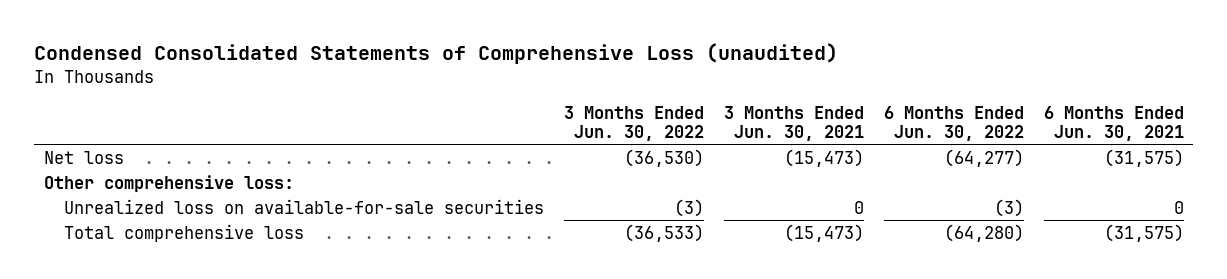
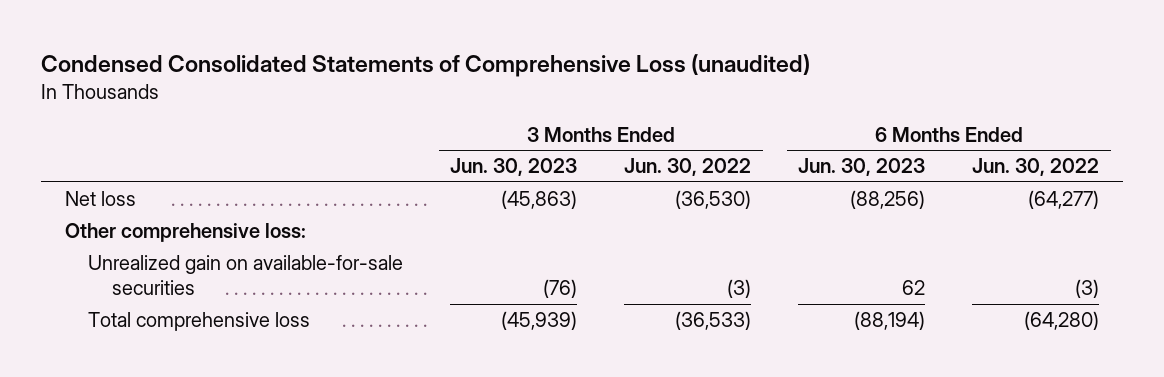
[723,105,864,142] 3 Months Ended Jun. 30, 2021 -> none
[1043,105,1184,142] 6 Months Ended Jun. 30, 2021 -> none
none -> [450,158,578,177] Jun. 30, 2023
none -> [798,158,926,177] Jun. 30, 2023
[64,198,545,214] Unrealized loss on available-for-sale securities -> [88,255,404,296] Unrealized gain on available-for-sale securities

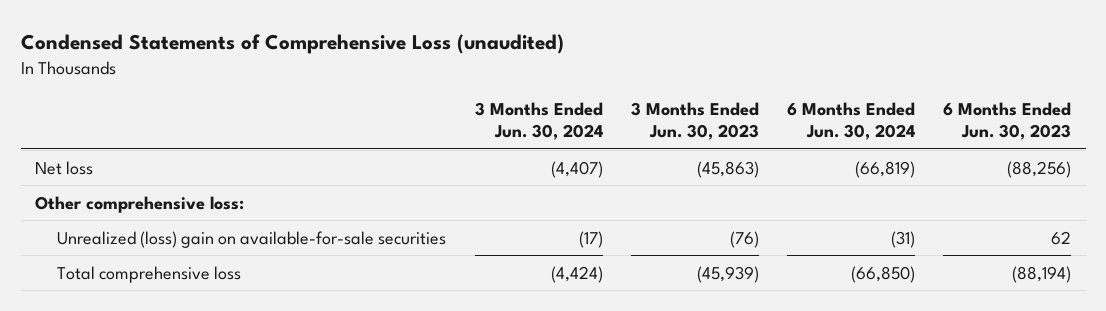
[41,53,811,77] Condensed Consolidated Statements of Comprehensive Loss (unaudited) -> [20,33,564,54] Condensed Statements of Comprehensive Loss (unaudited)
[624,158,752,177] Jun. 30, 2022 -> none
[972,158,1100,177] Jun. 30, 2022 -> none
none -> [474,102,603,141] 3 Months Ended Jun. 30, 2024
none -> [787,102,916,141] 6 Months Ended Jun. 30, 2024
[88,255,404,296] Unrealized gain on available-for-sale securities -> [57,230,447,248] Unrealized (loss) gain on available-for-sale securities

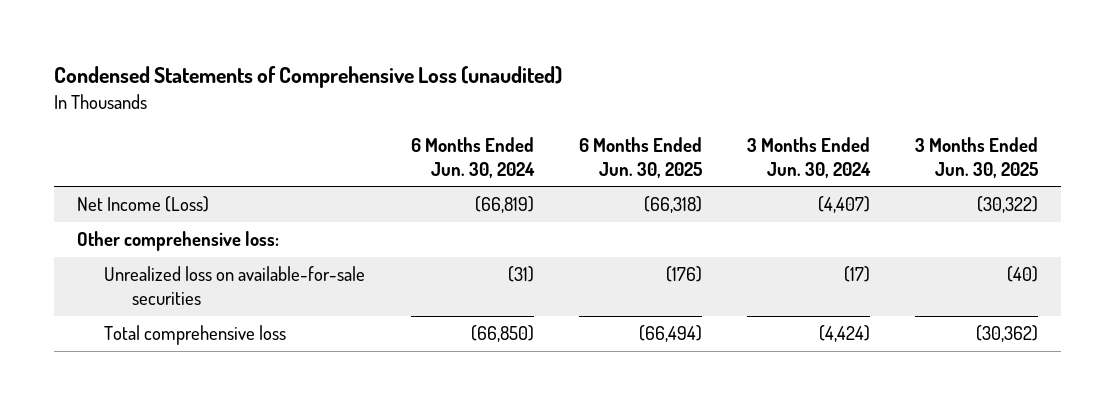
[630,102,759,141] 3 Months Ended Jun. 30, 2023 -> none
[943,102,1072,141] 6 Months Ended Jun. 30, 2023 -> none
none -> [578,136,702,178] 6 Months Ended Jun. 30, 2025
none -> [915,136,1039,178] 3 Months Ended Jun. 30, 2025
[34,160,93,175] Net loss -> [76,196,209,213] Net Income (Loss)
[57,230,447,248] Unrealized (loss) gain on available-for-sale securities -> [104,266,366,306] Unrealized loss on available-for-sale securities

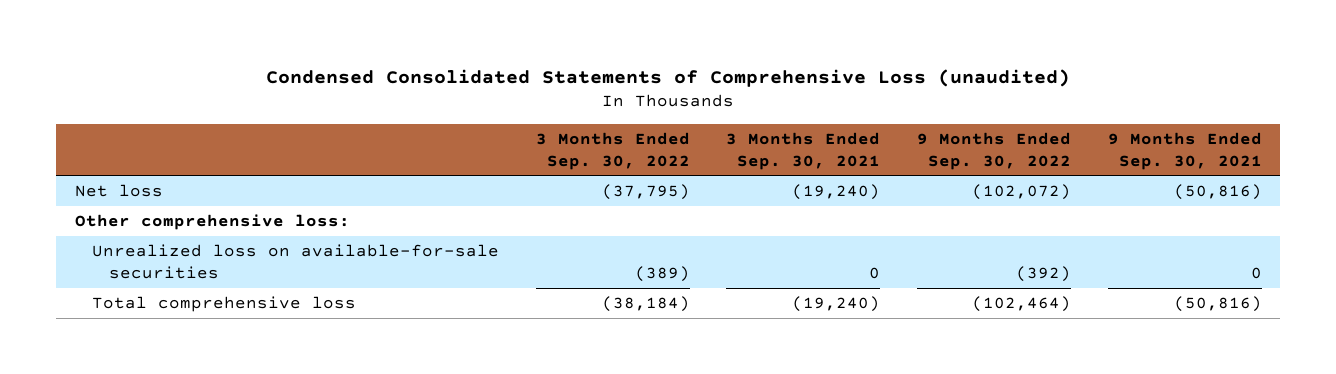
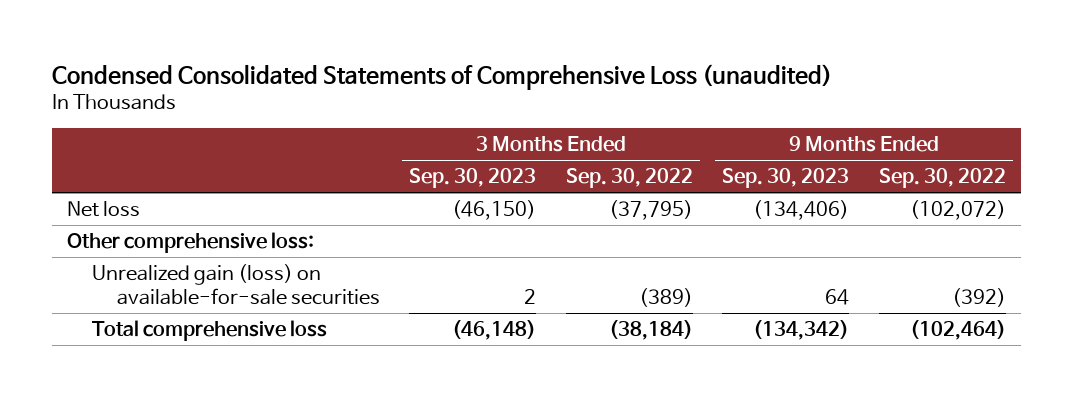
[726,131,881,170] 3 Months Ended Sep. 30, 2021 -> none
[1107,131,1262,170] 9 Months Ended Sep. 30, 2021 -> none
none -> [409,168,537,189] Sep. 30, 2023
none -> [722,168,850,189] Sep. 30, 2023
[91,244,499,280] Unrealized loss on available-for-sale securities -> [91,263,380,306] Unrealized gain (loss) on available-for-sale securities

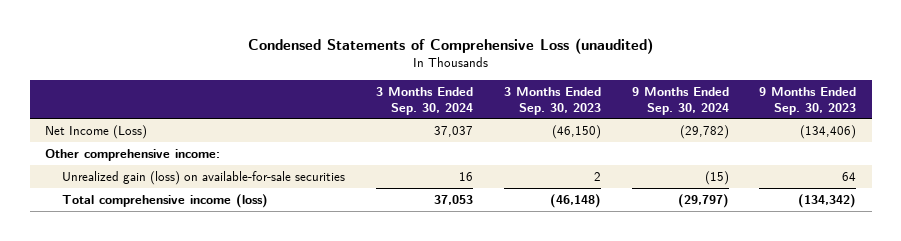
[52,63,833,90] Condensed Consolidated Statements of Comprehensive Loss (unaudited) -> [247,37,653,54] Condensed Statements of Comprehensive Loss (unaudited)
[565,168,693,189] Sep. 30, 2022 -> none
[878,168,1006,189] Sep. 30, 2022 -> none
none -> [375,86,473,115] 3 Months Ended Sep. 30, 2024
none -> [631,86,729,115] 9 Months Ended Sep. 30, 2024
[67,200,141,217] Net loss -> [45,124,148,139] Net Income (Loss)
[67,231,315,253] Other comprehensive loss: -> [45,148,221,161] Other comprehensive income:
[91,319,327,341] Total comprehensive loss -> [62,193,269,208] Total comprehensive income (loss)

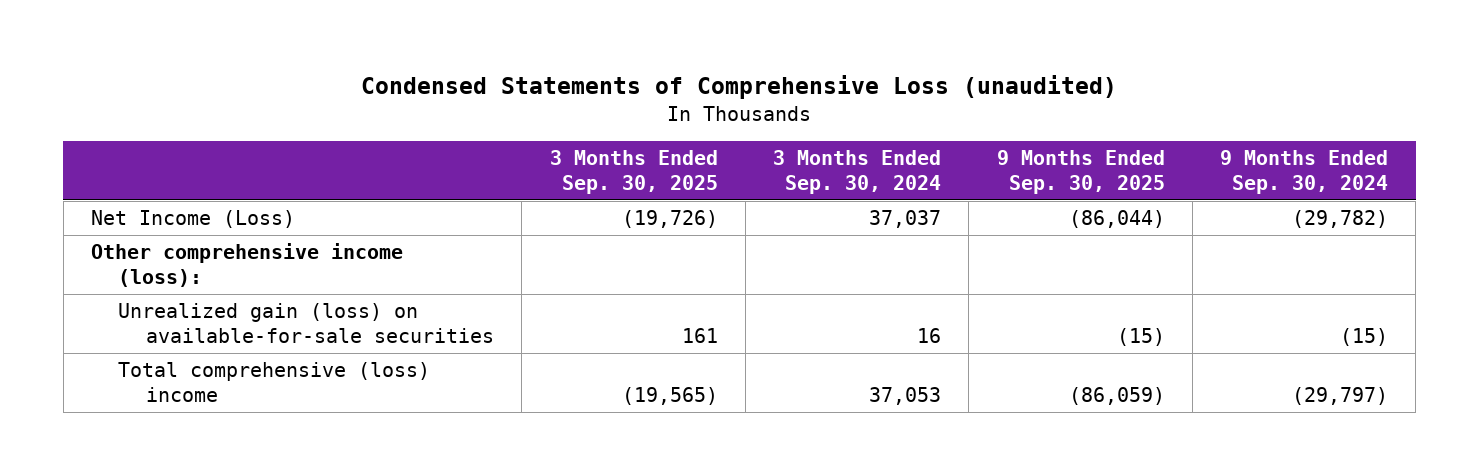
[503,86,601,115] 3 Months Ended Sep. 30, 2023 -> none
[759,86,857,115] 9 Months Ended Sep. 30, 2023 -> none
none -> [549,150,718,194] 3 Months Ended Sep. 30, 2025
none -> [996,150,1165,194] 9 Months Ended Sep. 30, 2025
[45,148,221,161] Other comprehensive income: -> [90,243,403,288] Other comprehensive income (loss):
[62,193,269,208] Total comprehensive income (loss) -> [118,362,431,403] Total comprehensive (loss) income

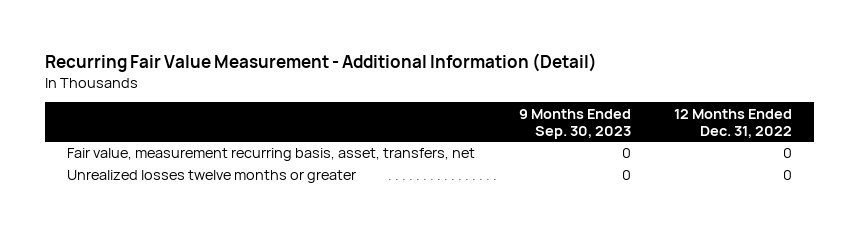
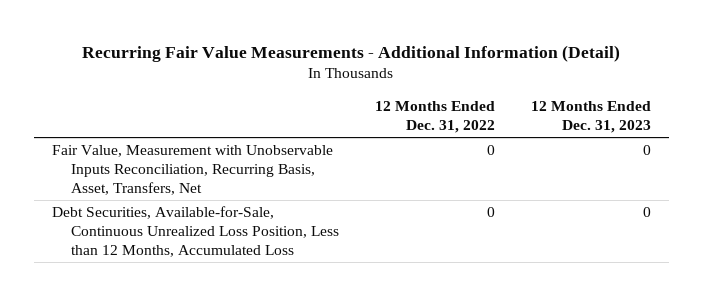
[45,53,598,73] Recurring Fair Value Measurement - Additional Information (Detail) -> [82,44,621,62] Recurring Fair Value Measurements - Additional Information (Detail)
[518,108,631,139] 9 Months Ended Sep. 30, 2023 -> none
none -> [530,101,651,133] 12 Months Ended Dec. 31, 2023
[67,148,476,162] Fair value, measurement recurring basis, asset, transfers, net -> [51,145,333,195] Fair Value, Measurement with Unobservable Inputs Reconciliation, Recurring Basis, Asset, Transfers, Net
[67,170,357,184] Unrealized losses twelve months or greater -> [51,206,339,257] Debt Securities, Available-for-Sale, Continuous Unrealized Loss Position, Less than 12 Months, Accumulated Loss

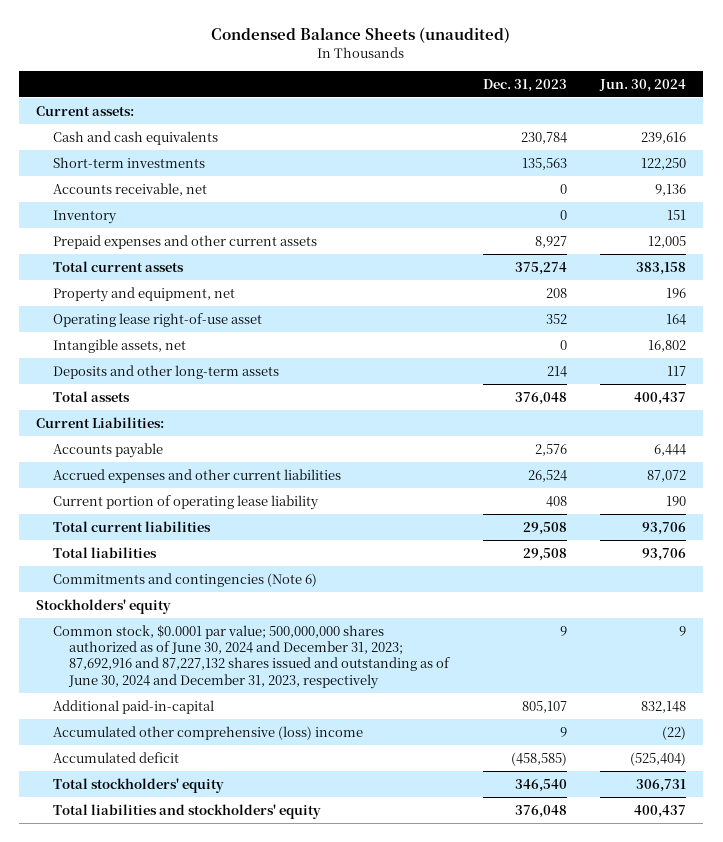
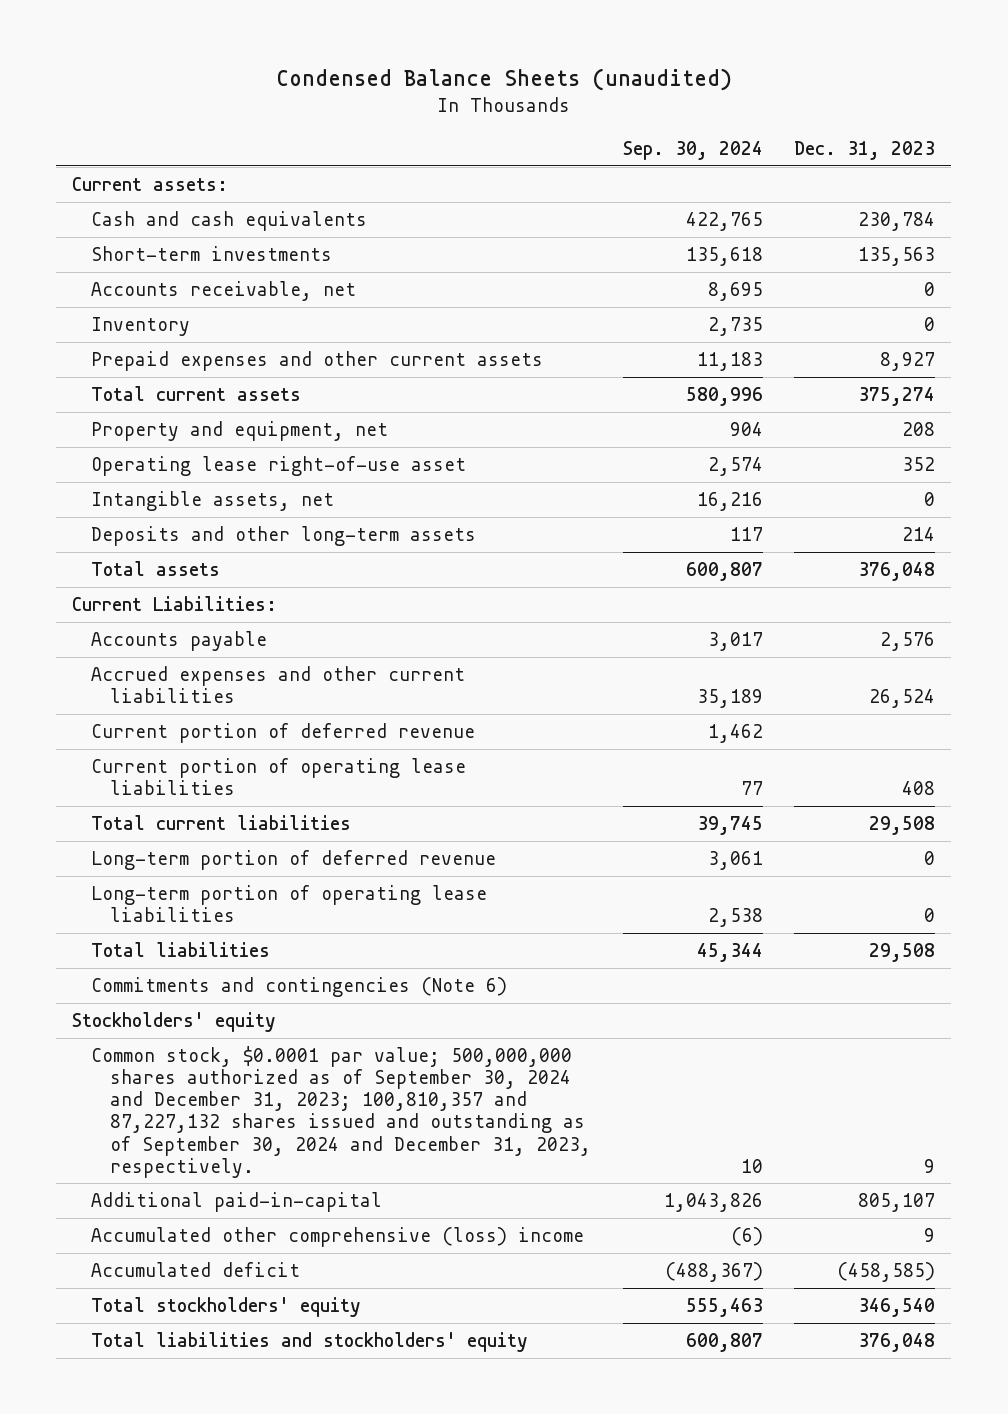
[599,78,687,92] Jun. 30, 2024 -> none
none -> [622,141,763,161] Sep. 30, 2024
none -> [90,722,475,743] Current portion of deferred revenue
[52,494,319,510] Current portion of operating lease liability -> [90,757,466,796] Current portion of operating lease liabilities
none -> [90,849,496,870] Long-term portion of deferred revenue
none -> [90,884,487,923] Long-term portion of operating lease liabilities
[52,624,450,689] Common stock, $0.0001 par value; 500,000,000 shares authorized as of June 30, 2024 and December 31, 2023; 87,692,916 and 87,227,132 shares issued and outstanding as of June 30, 2024 and December 31, 2023, respectively -> [90,1045,591,1178] Common stock, $0.0001 par value; 500,000,000 shares authorized as of September 30, 2024 and December 31, 2023; 100,810,357 and 87,227,132 shares issued and outstanding as of September 30, 2024 and December 31, 2023, respectively.

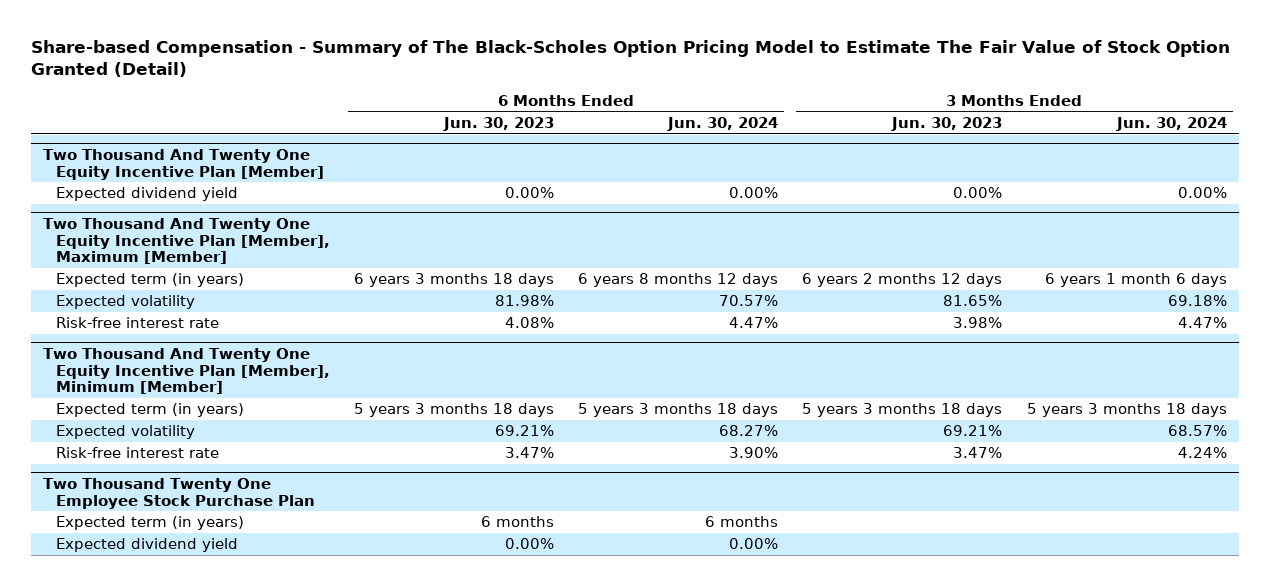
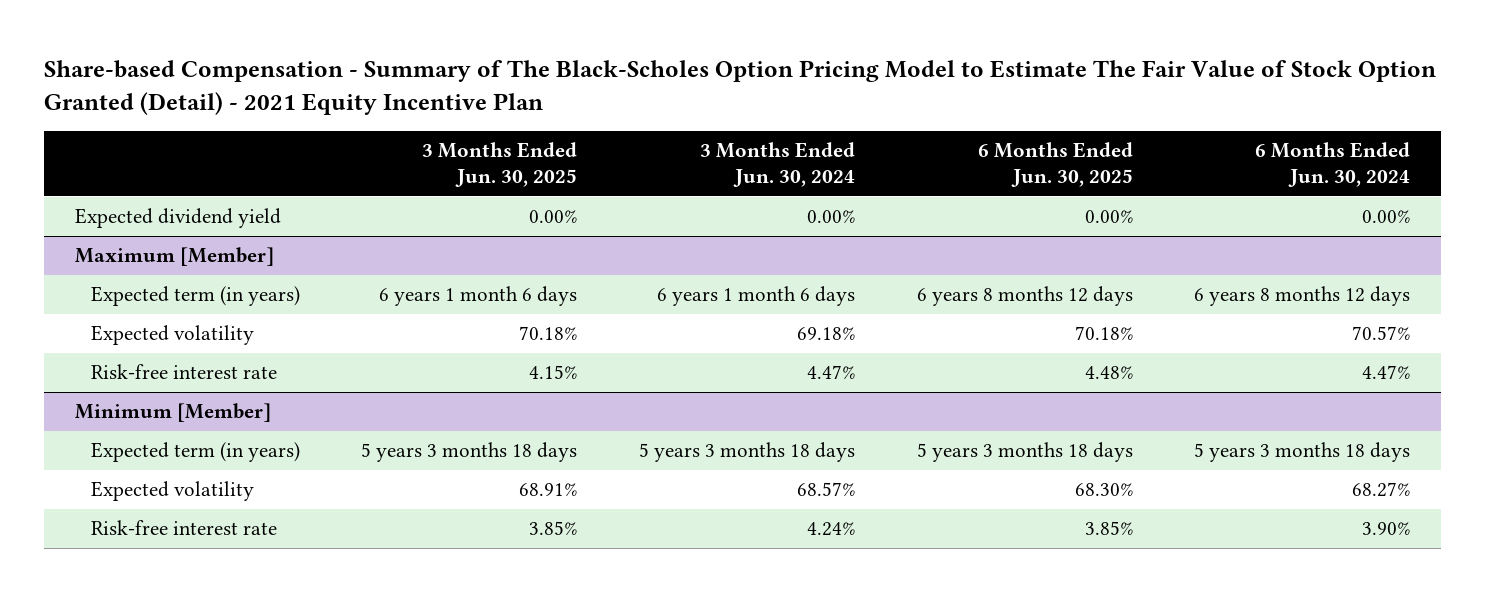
[31,40,1231,78] Share-based Compensation - Summary of The Black-Scholes Option Pricing Model to Estimate The Fair Value of Stock Option Granted (Detail) -> [43,59,1436,115] Share-based Compensation - Summary of The Black-Scholes Option Pricing Model to Estimate The Fair Value of Stock Option Granted (Detail) - 2021 Equity Incentive Plan
[442,116,554,131] Jun. 30, 2023 -> none
[891,116,1003,131] Jun. 30, 2023 -> none
none -> [422,141,578,188] 3 Months Ended Jun. 30, 2025
none -> [977,141,1133,188] 6 Months Ended Jun. 30, 2025
[43,148,324,180] Two Thousand And Twenty One Equity Incentive Plan [Member] -> none
[43,217,330,265] Two Thousand And Twenty One Equity Incentive Plan [Member], Maximum [Member] -> none
none -> [74,247,274,267] Maximum [Member]
[43,347,330,395] Two Thousand And Twenty One Equity Incentive Plan [Member], Minimum [Member] -> none
none -> [74,403,271,423] Minimum [Member]
[43,477,315,509] Two Thousand Twenty One Employee Stock Purchase Plan -> none
[55,516,244,531] Expected term (in years) -> none
[55,538,238,553] Expected dividend yield -> none

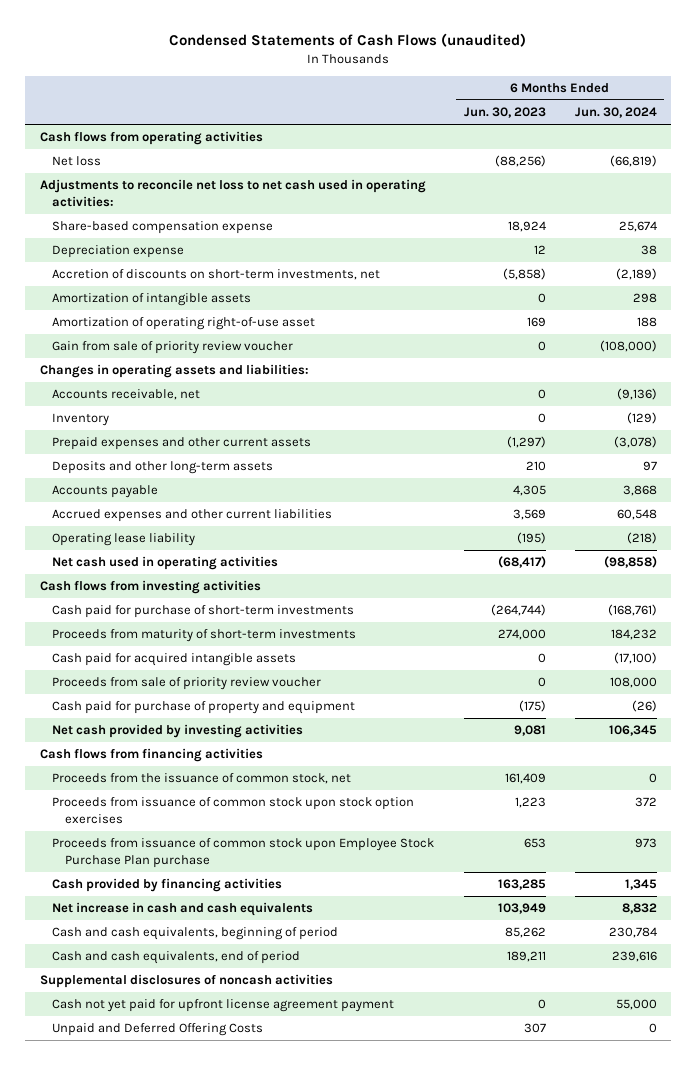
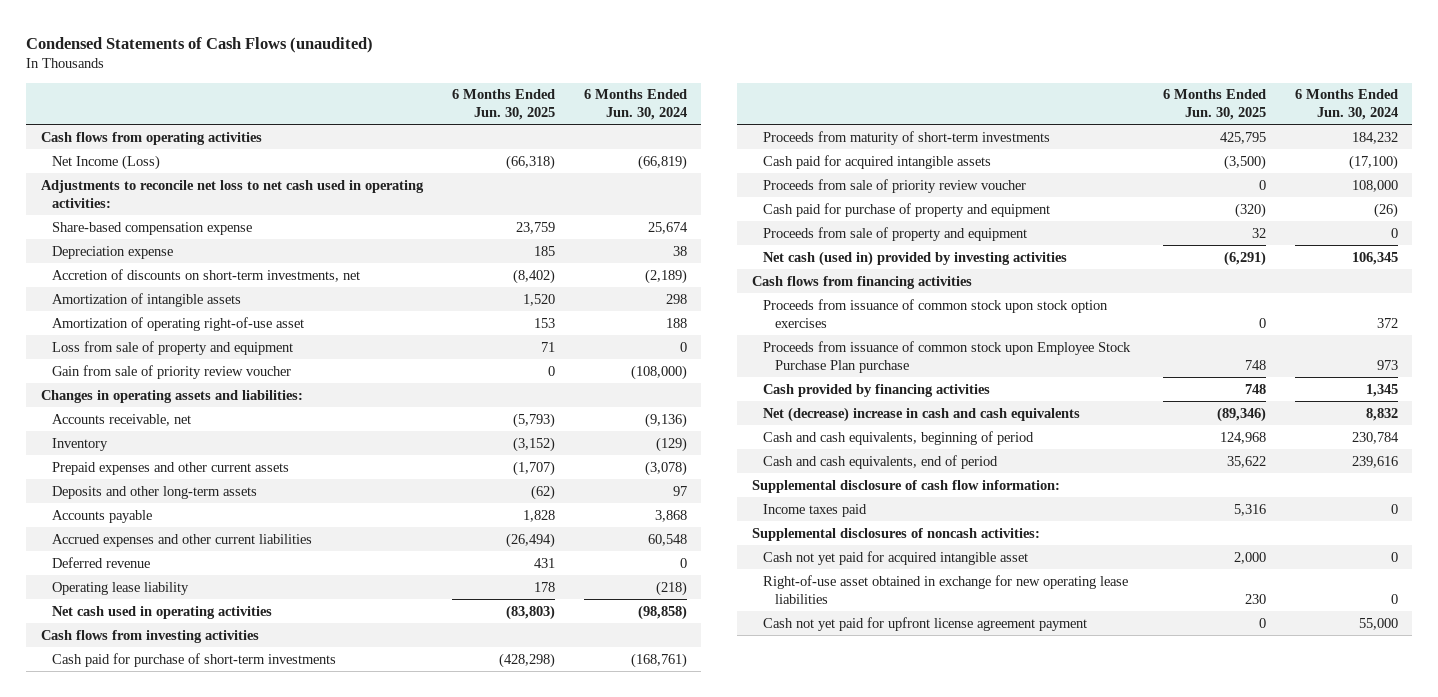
[463,107,546,119] Jun. 30, 2023 -> none
none -> [451,89,555,121] 6 Months Ended Jun. 30, 2025
[52,156,102,167] Net loss -> [52,154,161,170] Net Income (Loss)
none -> [52,340,294,355] Loss from sale of property and equipment
none -> [52,556,151,568] Deferred revenue
none -> [763,226,1028,241] Proceeds from sale of property and equipment
[52,724,304,739] Net cash provided by investing activities -> [763,250,1068,266] Net cash (used in) provided by investing activities
[52,773,352,785] Proceeds from the issuance of common stock, net -> none
[52,902,314,917] Net increase in cash and cash equivalents -> [763,406,1081,422] Net (decrease) increase in cash and cash equivalents
[39,974,333,989] Supplemental disclosures of noncash activities -> [751,479,1060,493] Supplemental disclosure of cash flow information:
none -> [763,503,868,517] Income taxes paid
none -> [751,527,1040,541] Supplemental disclosures of noncash activities:
none -> [763,550,1029,565] Cash not yet paid for acquired intangible asset
none -> [763,574,1129,604] Right-of-use asset obtained in exchange for new operating lease liabilities
[52,1023,264,1037] Unpaid and Deferred Offering Costs -> none

